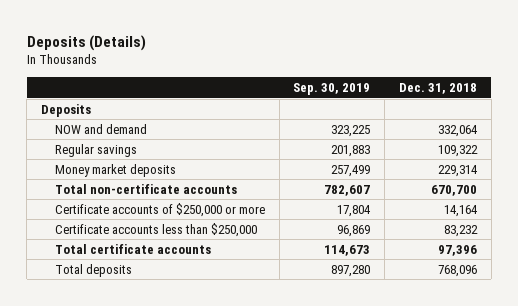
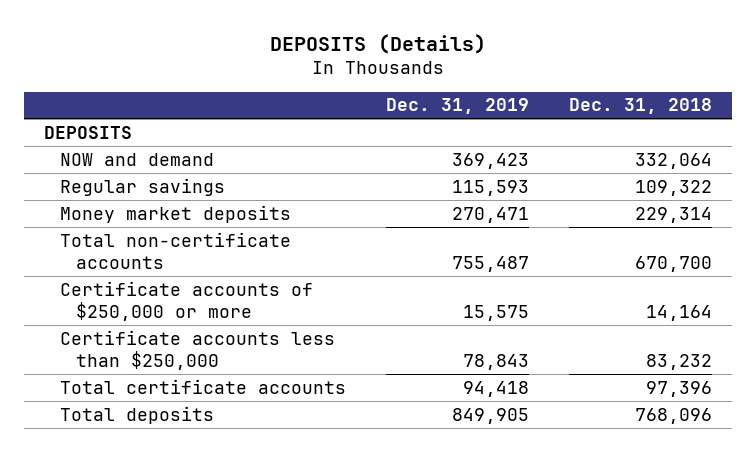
[26,34,146,51] Deposits (Details) -> [269,33,486,54] DEPOSITS (Details)
[293,82,371,95] Sep. 30, 2019 -> none
none -> [385,98,529,115] Dec. 31, 2019
[41,103,92,117] Deposits -> [43,125,132,139] DEPOSITS

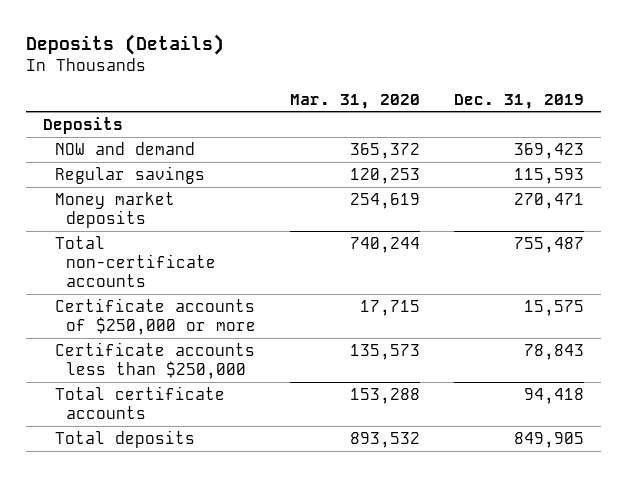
[269,33,486,54] DEPOSITS (Details) -> [25,34,224,56] Deposits (Details)
[568,98,712,115] Dec. 31, 2018 -> none
none -> [290,93,421,109] Mar. 31, 2020
[43,125,132,139] DEPOSITS -> [42,116,123,134] Deposits

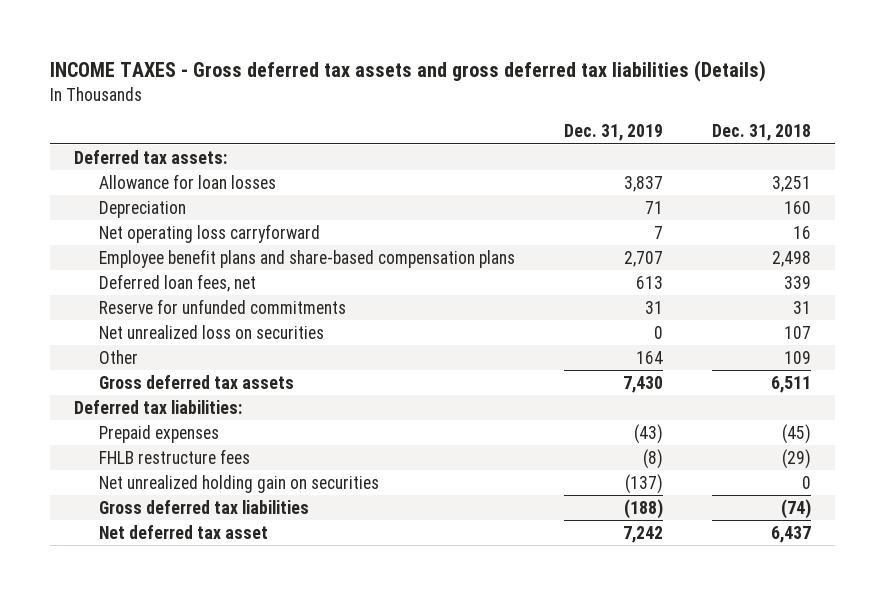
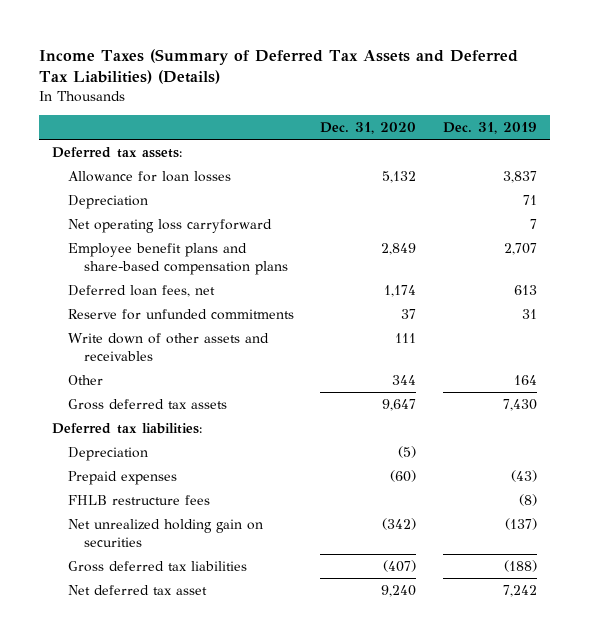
[49,59,766,82] INCOME TAXES - Gross deferred tax assets and gross deferred tax liabilities (Details) -> [38,48,518,85] Income Taxes (Summary of Deferred Tax Assets and Deferred Tax Liabilities) (Details)
[711,124,811,142] Dec. 31, 2018 -> none
none -> [320,122,417,135] Dec. 31, 2020
[99,324,325,339] Net unrealized loss on securities -> none
none -> [67,332,269,361] Write down of other assets and receivables
none -> [67,446,148,461] Depreciation

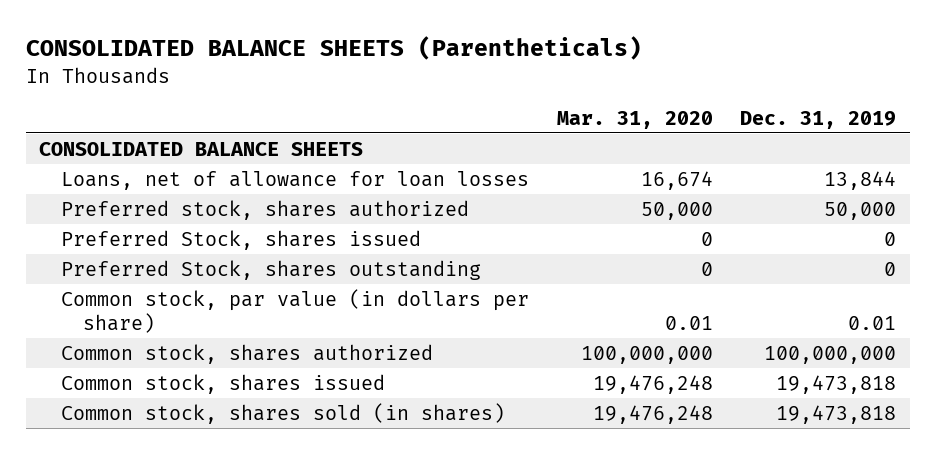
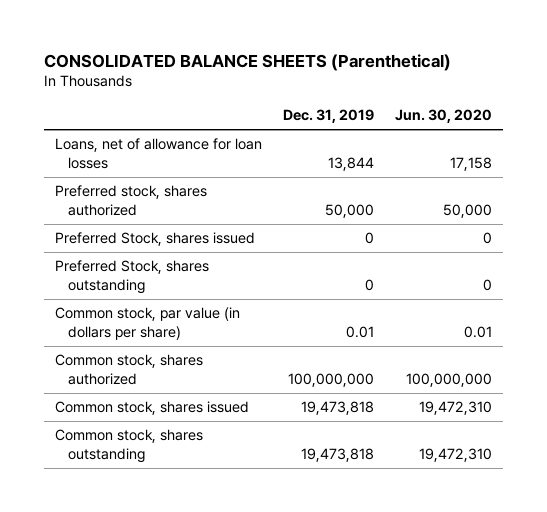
[25,36,642,61] CONSOLIDATED BALANCE SHEETS (Parentheticals) -> [43,53,451,71] CONSOLIDATED BALANCE SHEETS (Parenthetical)
[556,110,713,129] Mar. 31, 2020 -> none
none -> [395,109,493,124] Jun. 30, 2020
[39,141,364,156] CONSOLIDATED BALANCE SHEETS -> none
[61,402,506,424] Common stock, shares sold (in shares) -> [54,429,203,463] Common stock, shares outstanding

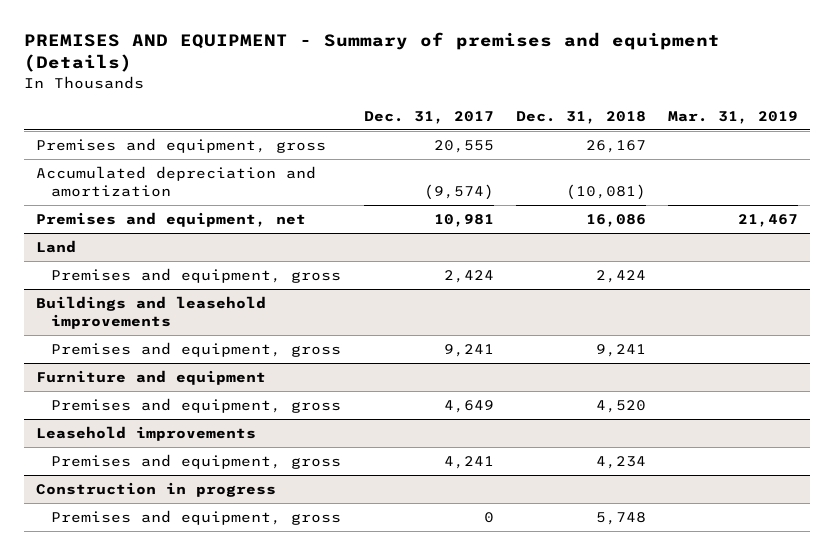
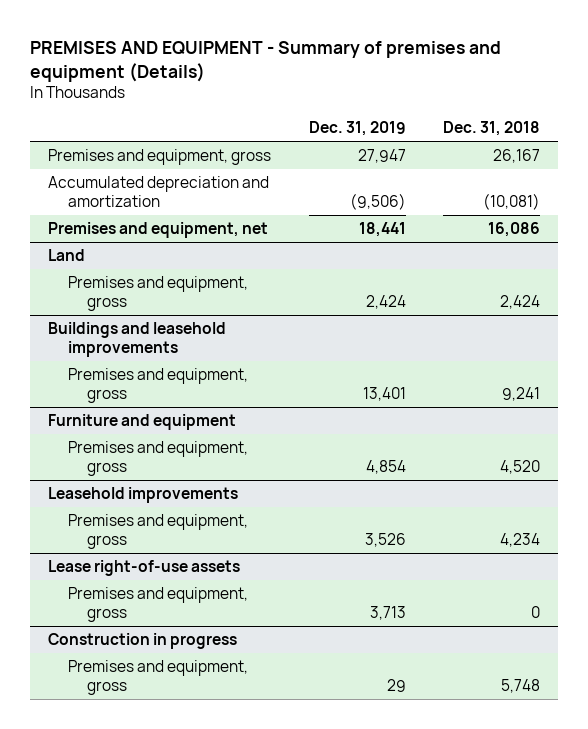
[363,110,494,124] Dec. 31, 2017 -> none
[668,110,799,124] Mar. 31, 2019 -> none
none -> [308,121,406,137] Dec. 31, 2019
none -> [48,560,241,577] Lease right-of-use assets
none -> [67,587,248,622] Premises and equipment, gross

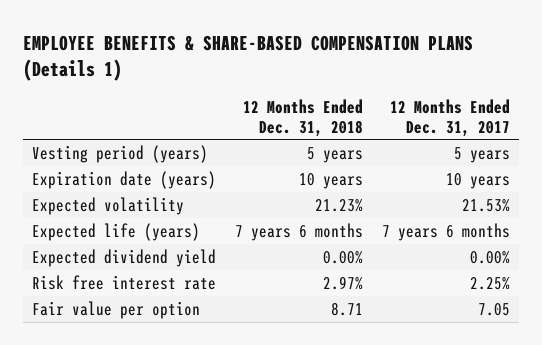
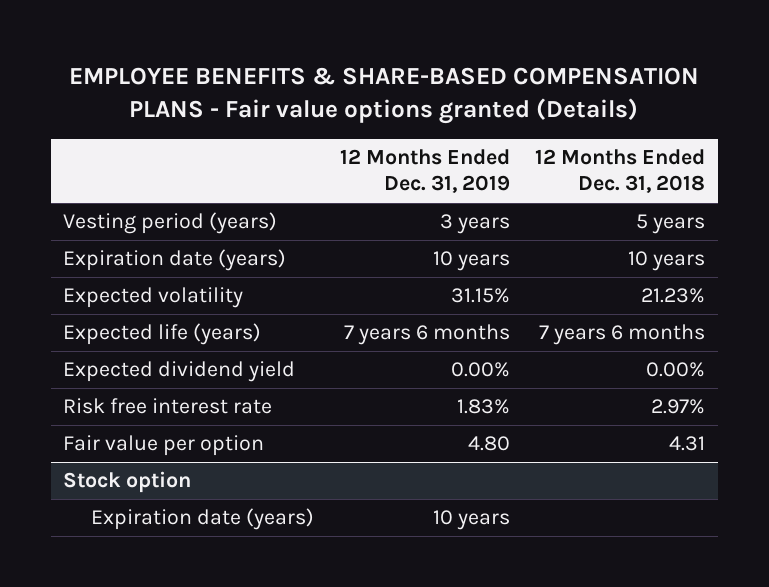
[22,34,473,82] EMPLOYEE BENEFITS & SHARE-BASED COMPENSATION PLANS (Details 1) -> [69,66,700,125] EMPLOYEE BENEFITS & SHARE-BASED COMPENSATION PLANS - Fair value options granted (Details)
[389,98,510,137] 12 Months Ended Dec. 31, 2017 -> none
none -> [339,149,510,194] 12 Months Ended Dec. 31, 2019
[331,301,364,316] 8.71 -> [669,436,706,452] 4.31
none -> [63,471,192,494] Stock option
none -> [91,508,315,531] Expiration date (years)

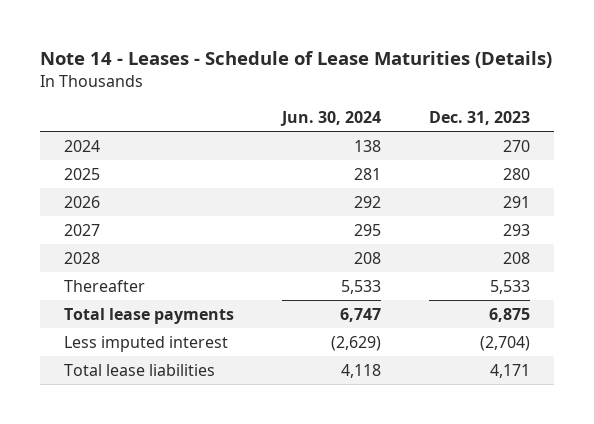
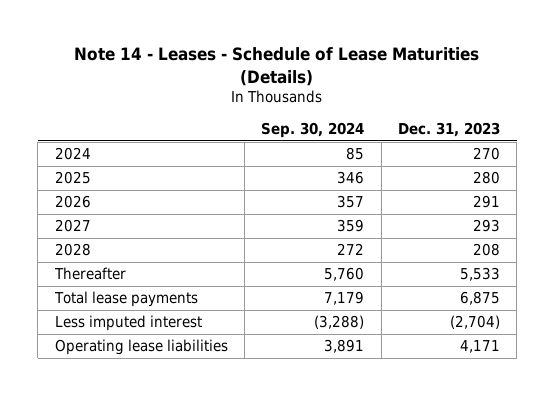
[279,111,381,127] Jun. 30, 2024 -> none
none -> [261,122,365,139] Sep. 30, 2024
[63,364,215,377] Total lease liabilities -> [54,339,228,356] Operating lease liabilities

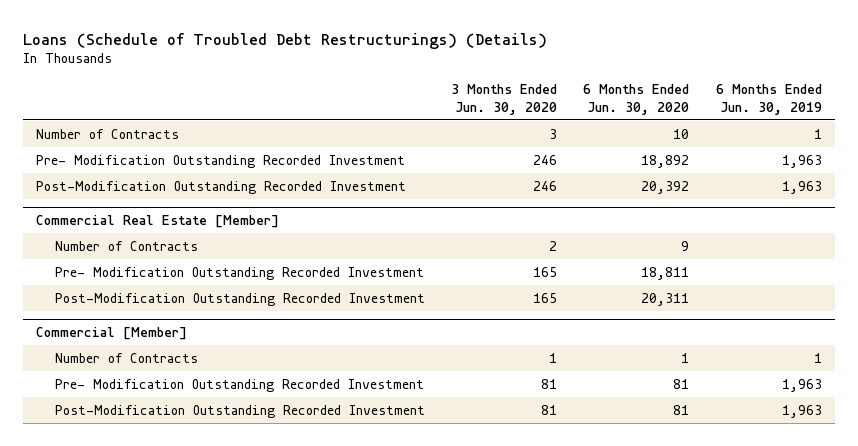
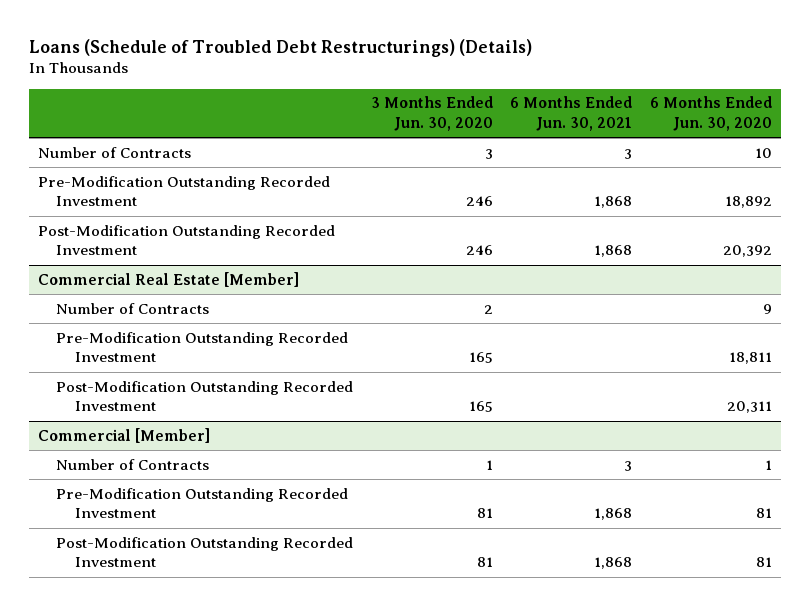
[715,84,822,115] 6 Months Ended Jun. 30, 2019 -> none
none -> [510,96,633,131] 6 Months Ended Jun. 30, 2021
[36,154,406,168] Pre- Modification Outstanding Recorded Investment -> [37,175,330,207] Pre-Modification Outstanding Recorded Investment
[54,266,424,280] Pre- Modification Outstanding Recorded Investment -> [56,331,349,363] Pre-Modification Outstanding Recorded Investment
[54,378,424,392] Pre- Modification Outstanding Recorded Investment -> [56,487,349,519] Pre-Modification Outstanding Recorded Investment

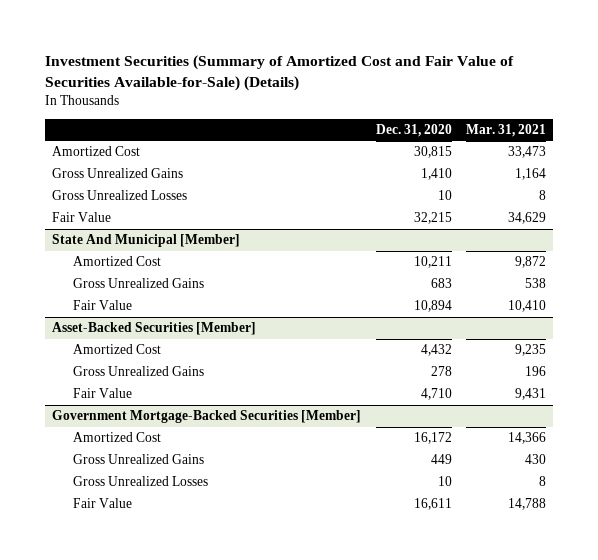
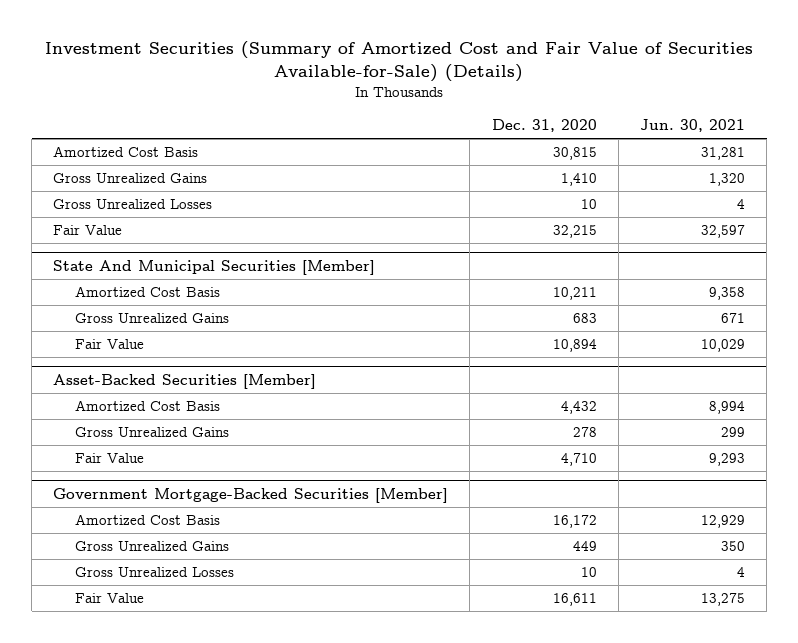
[466,123,547,137] Mar. 31, 2021 -> none
none -> [639,119,745,133] Jun. 30, 2021
[51,146,140,157] Amortized Cost -> [53,146,199,158] Amortized Cost Basis
[51,234,240,248] State And Municipal [Member] -> [53,259,376,275] State And Municipal Securities [Member]
[72,256,161,267] Amortized Cost -> [75,286,221,298] Amortized Cost Basis
[72,344,161,355] Amortized Cost -> [75,400,221,412] Amortized Cost Basis
[72,432,161,443] Amortized Cost -> [75,514,221,526] Amortized Cost Basis

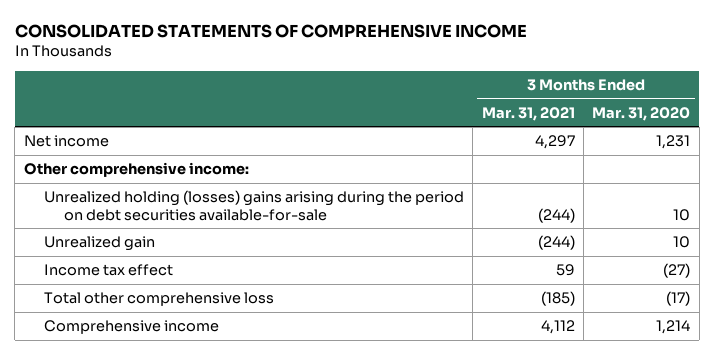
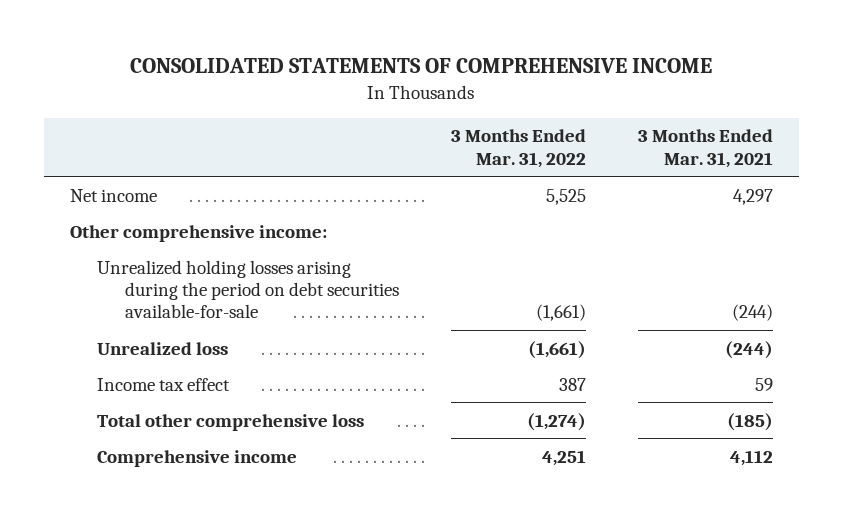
[592,106,691,121] Mar. 31, 2020 -> none
none -> [450,129,586,168] 3 Months Ended Mar. 31, 2022
[43,190,464,221] Unrealized holding (losses) gains arising during the period on debt securities available-for-sale -> [97,259,399,319] Unrealized holding losses arising during the period on debt securities available-for-sale
[43,236,155,252] Unrealized gain -> [97,341,229,355] Unrealized loss

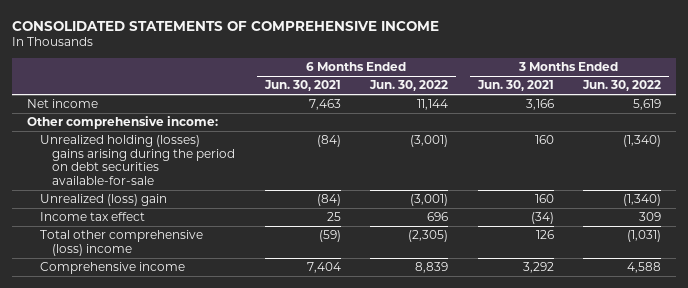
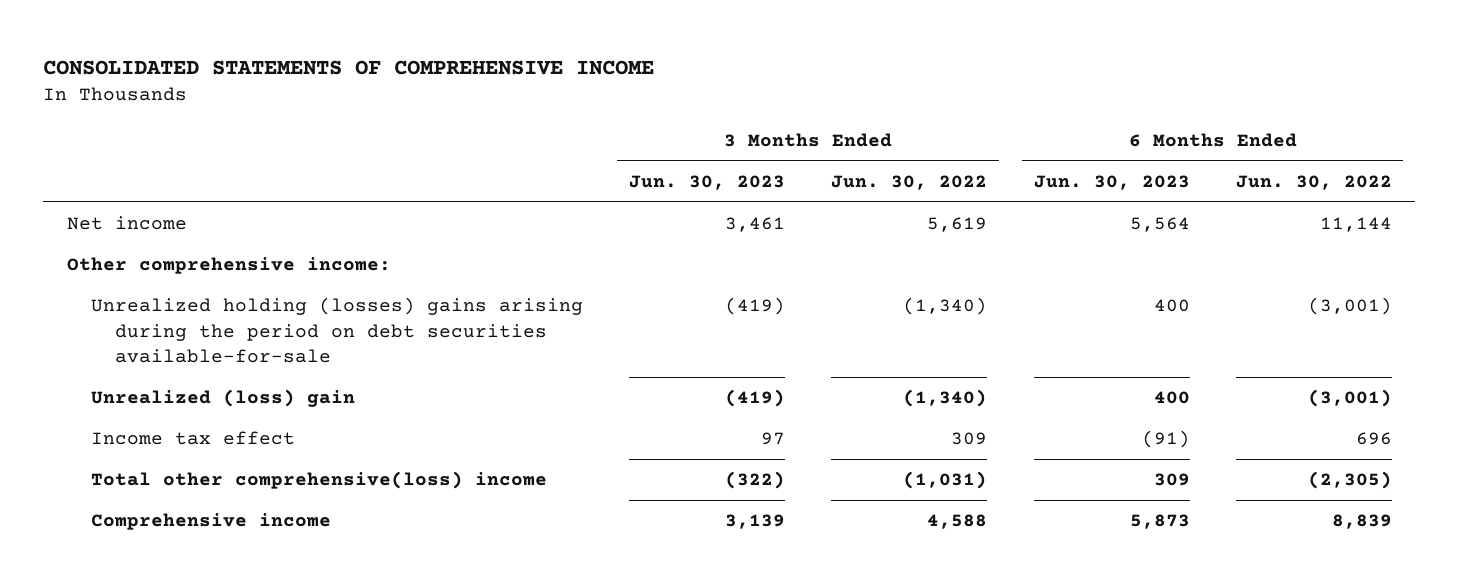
[263,80,341,92] Jun. 30, 2021 -> none
[476,80,554,92] Jun. 30, 2021 -> none
none -> [628,174,785,190] Jun. 30, 2023
none -> [1033,174,1190,190] Jun. 30, 2023
[39,230,203,256] Total other comprehensive (loss) income -> [90,471,547,490] Total other comprehensive(loss) income

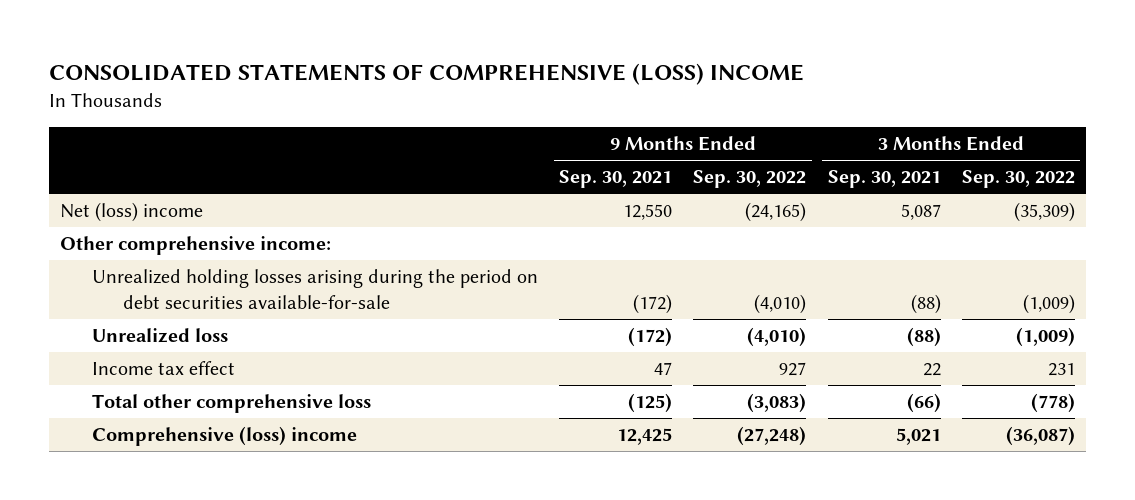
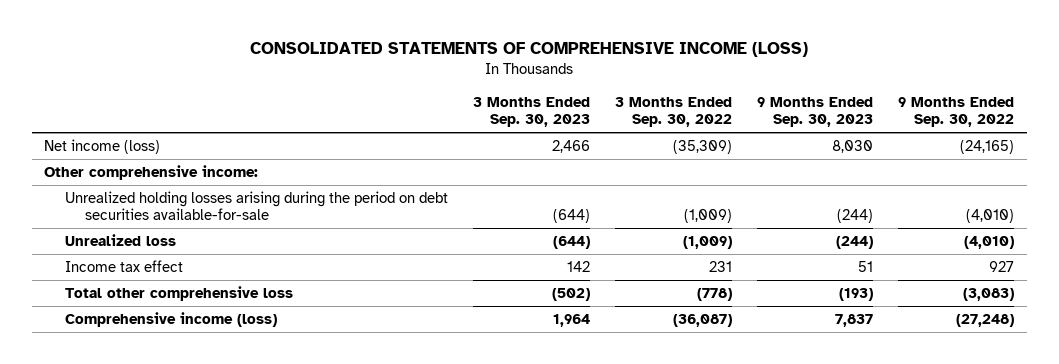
[49,63,805,86] CONSOLIDATED STATEMENTS OF COMPREHENSIVE (LOSS) INCOME -> [250,42,809,58] CONSOLIDATED STATEMENTS OF COMPREHENSIVE INCOME (LOSS)
[559,170,673,189] Sep. 30, 2021 -> none
[827,170,941,189] Sep. 30, 2021 -> none
none -> [472,97,590,128] 3 Months Ended Sep. 30, 2023
none -> [757,97,874,128] 9 Months Ended Sep. 30, 2023
[60,201,204,222] Net (loss) income -> [44,139,161,155] Net income (loss)
[91,425,357,446] Comprehensive (loss) income -> [64,312,277,328] Comprehensive income (loss)

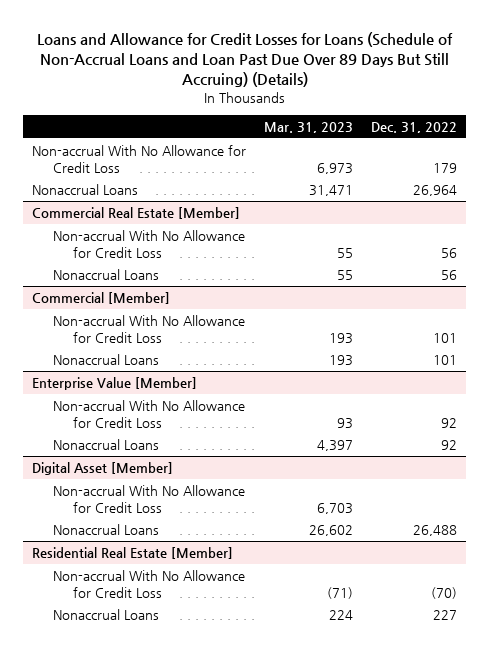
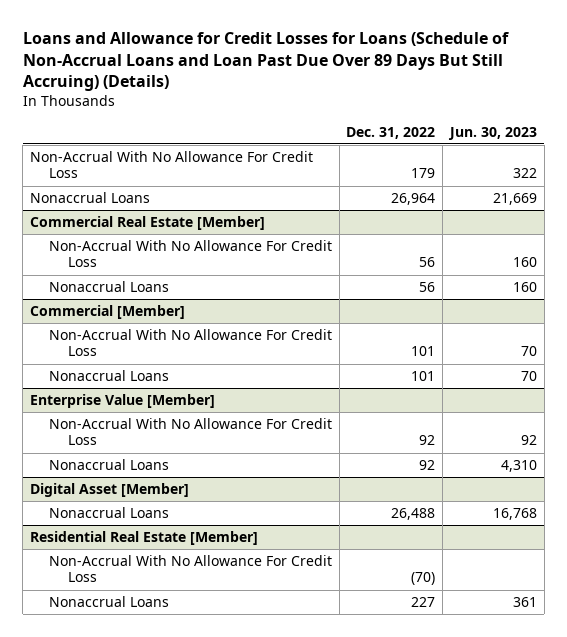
[264,122,354,134] Mar. 31, 2023 -> none
none -> [447,126,537,140] Jun. 30, 2023
[32,144,247,173] Non-accrual With No Allowance for Credit Loss -> [29,151,313,179] Non-Accrual With No Allowance For Credit Loss
[52,229,245,258] Non-accrual With No Allowance for Credit Loss -> [48,240,332,268] Non-Accrual With No Allowance For Credit Loss
[52,314,245,343] Non-accrual With No Allowance for Credit Loss -> [48,329,332,357] Non-Accrual With No Allowance For Credit Loss
[52,399,245,428] Non-accrual With No Allowance for Credit Loss -> [48,418,332,446] Non-Accrual With No Allowance For Credit Loss
[52,484,245,513] Non-accrual With No Allowance for Credit Loss -> none
[52,569,245,598] Non-accrual With No Allowance for Credit Loss -> [48,555,332,583] Non-Accrual With No Allowance For Credit Loss

